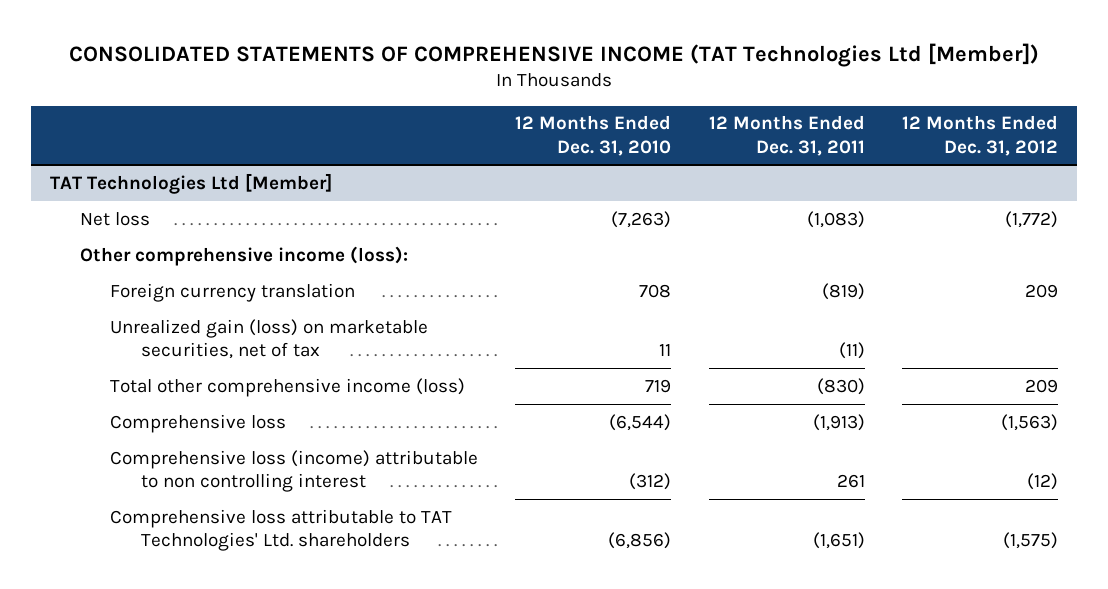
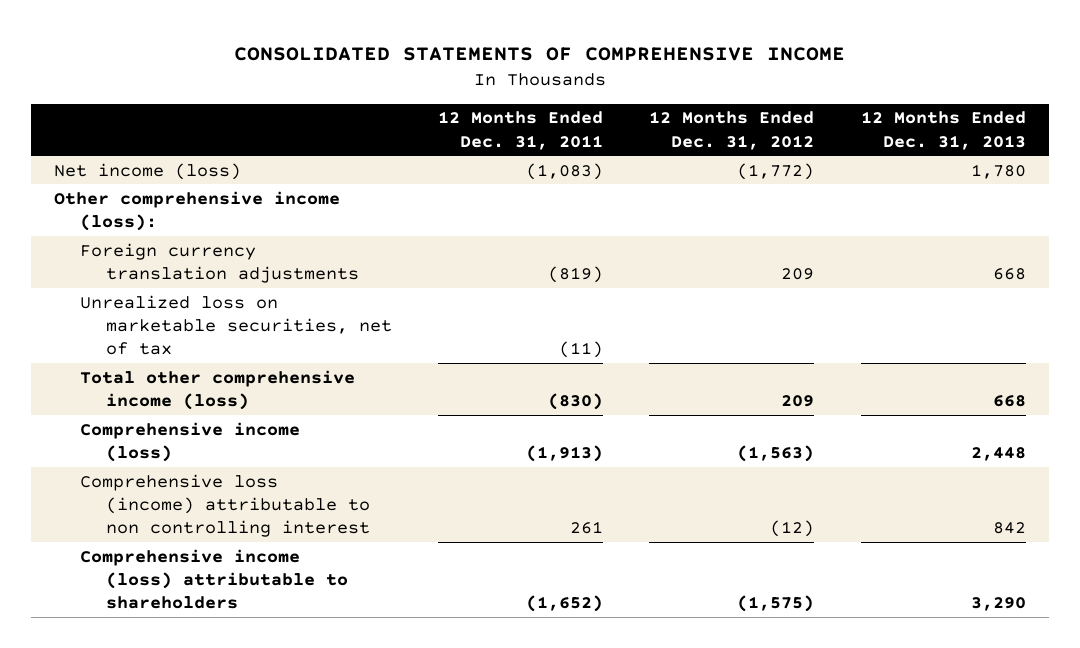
[68,42,1039,67] CONSOLIDATED STATEMENTS OF COMPREHENSIVE INCOME (TAT Technologies Ltd [Member]) -> [233,46,845,61] CONSOLIDATED STATEMENTS OF COMPREHENSIVE INCOME
[515,115,672,156] 12 Months Ended Dec. 31, 2010 -> none
none -> [860,111,1026,150] 12 Months Ended Dec. 31, 2013
[49,172,332,194] TAT Technologies Ltd [Member] -> none
[79,211,150,226] Net loss -> [54,162,242,180] Net income (loss)
[110,282,356,302] Foreign currency translation -> [80,242,359,284] Foreign currency translation adjustments
[110,318,429,359] Unrealized gain (loss) on marketable securities, net of tax -> [80,294,392,356] Unrealized loss on marketable securities, net of tax
[110,413,287,433] Comprehensive loss -> [80,421,301,463] Comprehensive income (loss)
[110,508,453,551] Comprehensive loss attributable to TAT Technologies' Ltd. shareholders -> [80,548,348,610] Comprehensive income (loss) attributable to shareholders
[812,531,865,549] (1,651) -> [526,595,604,613] (1,652)

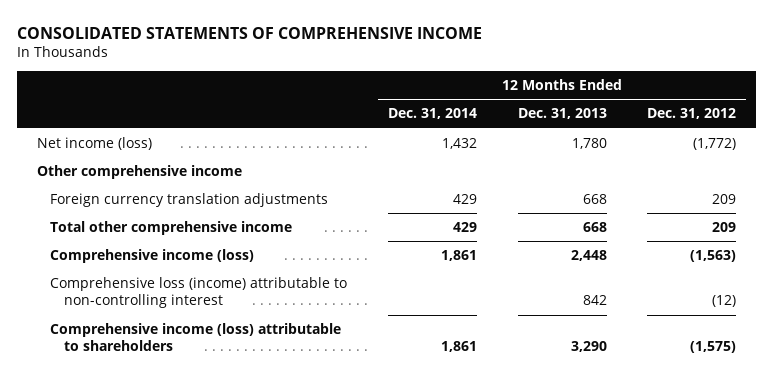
[438,111,604,150] 12 Months Ended Dec. 31, 2011 -> none
none -> [388,108,478,120] Dec. 31, 2014
[54,190,341,232] Other comprehensive income (loss): -> [37,164,243,179] Other comprehensive income
[80,294,392,356] Unrealized loss on marketable securities, net of tax -> none
[80,369,356,411] Total other comprehensive income (loss) -> [50,220,293,235] Total other comprehensive income
[80,473,370,538] Comprehensive loss (income) attributable to non controlling interest -> [50,276,348,309] Comprehensive loss (income) attributable to non-controlling interest

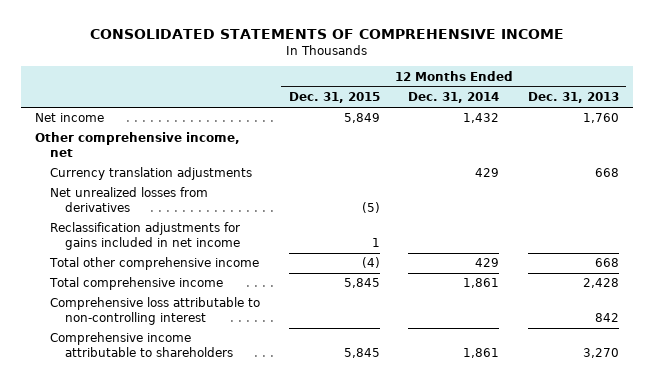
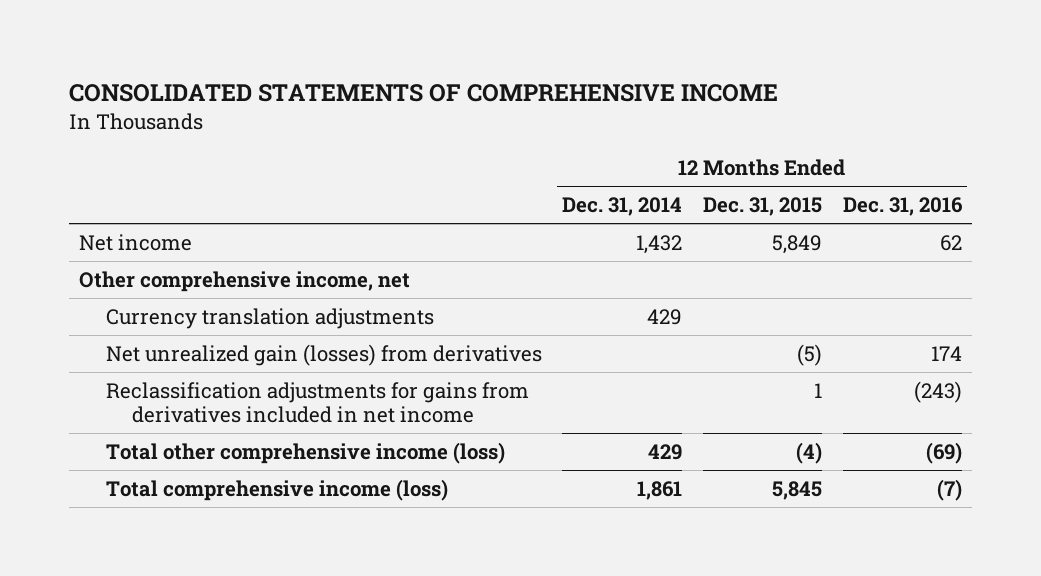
[528,92,620,104] Dec. 31, 2013 -> none
none -> [842,197,963,217] Dec. 31, 2016
[49,297,260,326] Comprehensive loss attributable to non-controlling interest -> none
[49,332,233,358] Comprehensive income attributable to shareholders -> none
[49,187,208,213] Net unrealized losses from derivatives -> [105,343,542,366] Net unrealized gain (losses) from derivatives
[49,222,240,251] Reclassification adjustments for gains included in net income -> [105,381,529,423] Reclassification adjustments for gains from derivatives included in net income
[48,257,259,271] Total other comprehensive income -> [105,441,505,464] Total other comprehensive income (loss)
[48,277,223,291] Total comprehensive income -> [105,478,448,501] Total comprehensive income (loss)

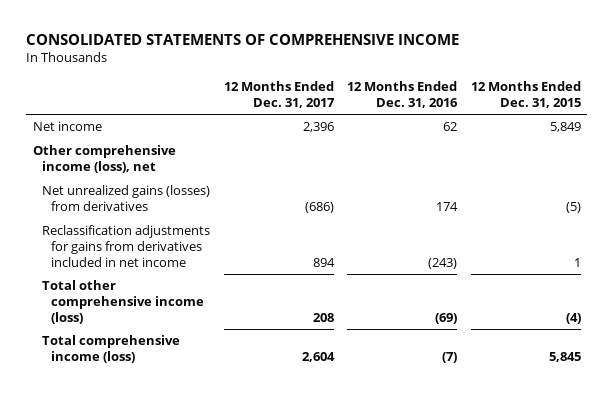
[562,197,683,217] Dec. 31, 2014 -> none
none -> [223,81,335,108] 12 Months Ended Dec. 31, 2017
[105,307,434,329] Currency translation adjustments -> none
[79,270,411,292] Other comprehensive income, net -> [32,145,176,174] Other comprehensive income (loss), net
[105,343,542,366] Net unrealized gain (losses) from derivatives -> [42,185,211,212] Net unrealized gains (losses) from derivatives

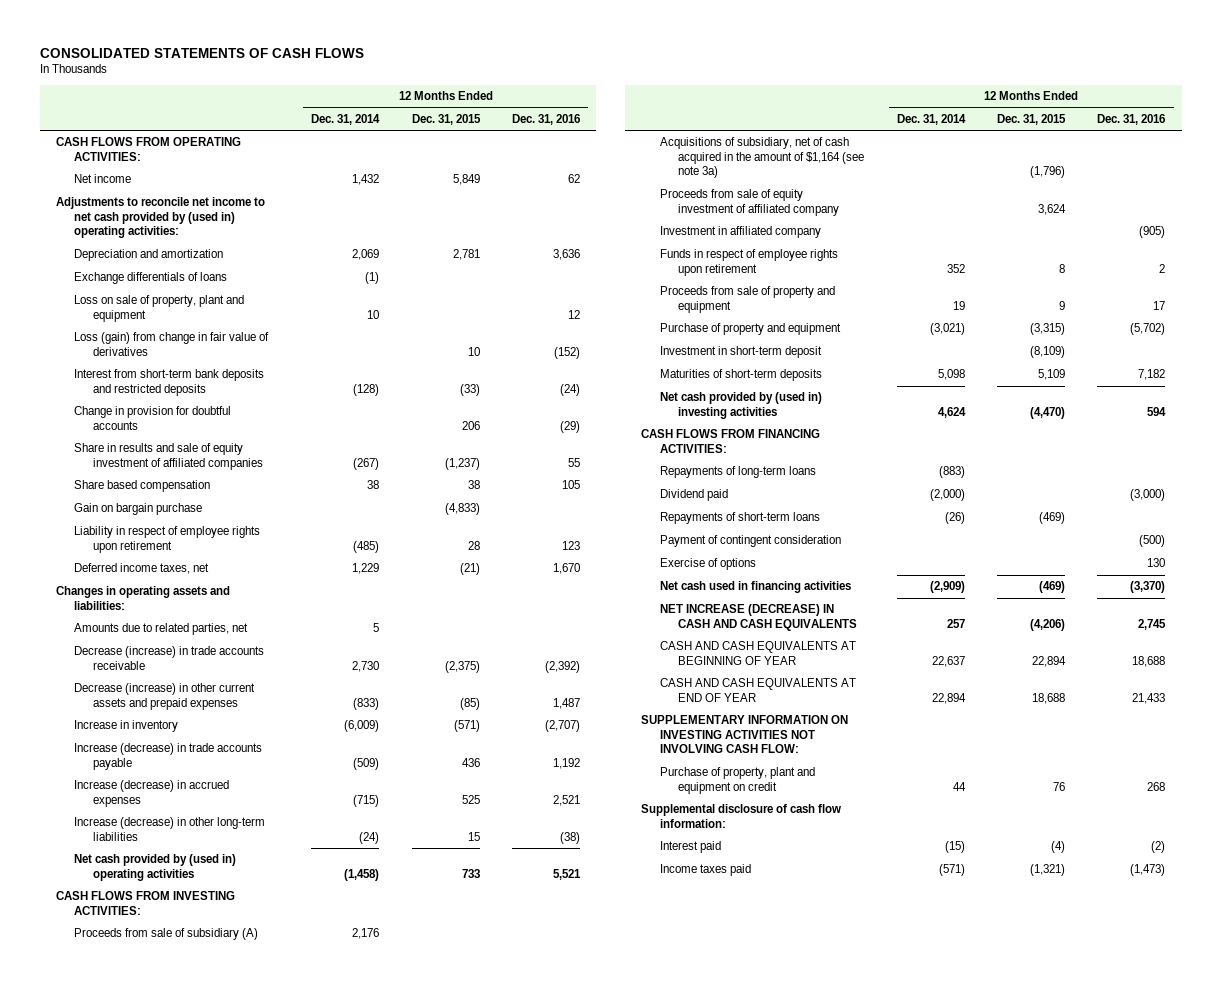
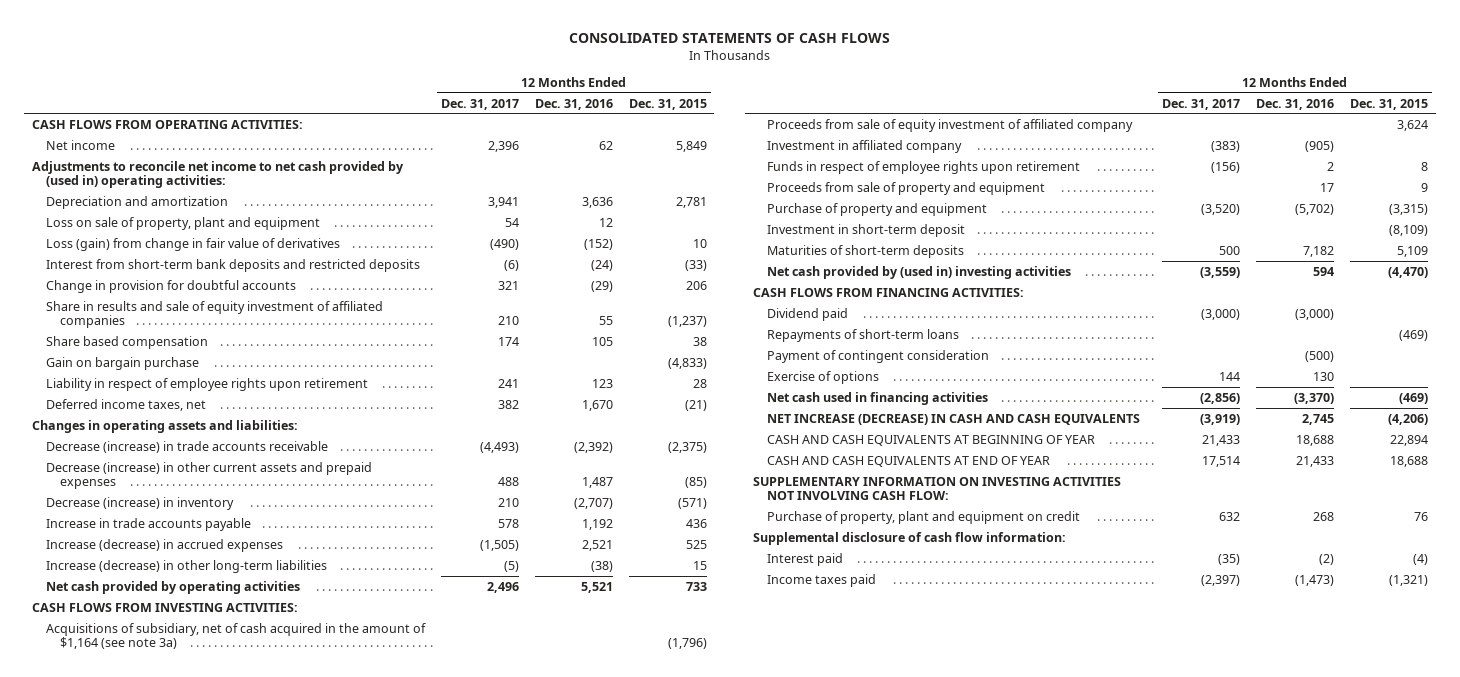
[311,114,381,126] Dec. 31, 2014 -> none
none -> [440,98,519,110] Dec. 31, 2017
[74,272,228,285] Exchange differentials of loans -> none
[74,623,249,636] Amounts due to related parties, net -> none
[74,720,179,733] Increase in inventory -> [46,496,235,510] Decrease (increase) in inventory
[74,743,263,770] Increase (decrease) in trade accounts payable -> [46,517,252,531] Increase in trade accounts payable
[74,854,237,881] Net cash provided by (used in) operating activities -> [46,580,301,594] Net cash provided by operating activities
[74,928,259,941] Proceeds from sale of subsidiary (A) -> none
[659,466,816,479] Repayments of long-term loans -> none

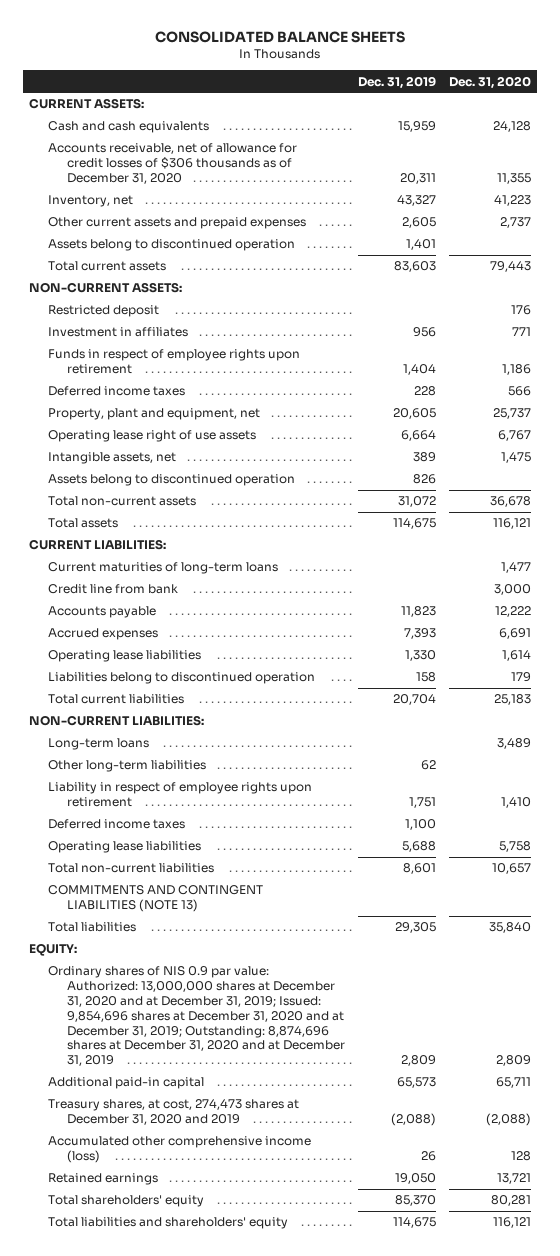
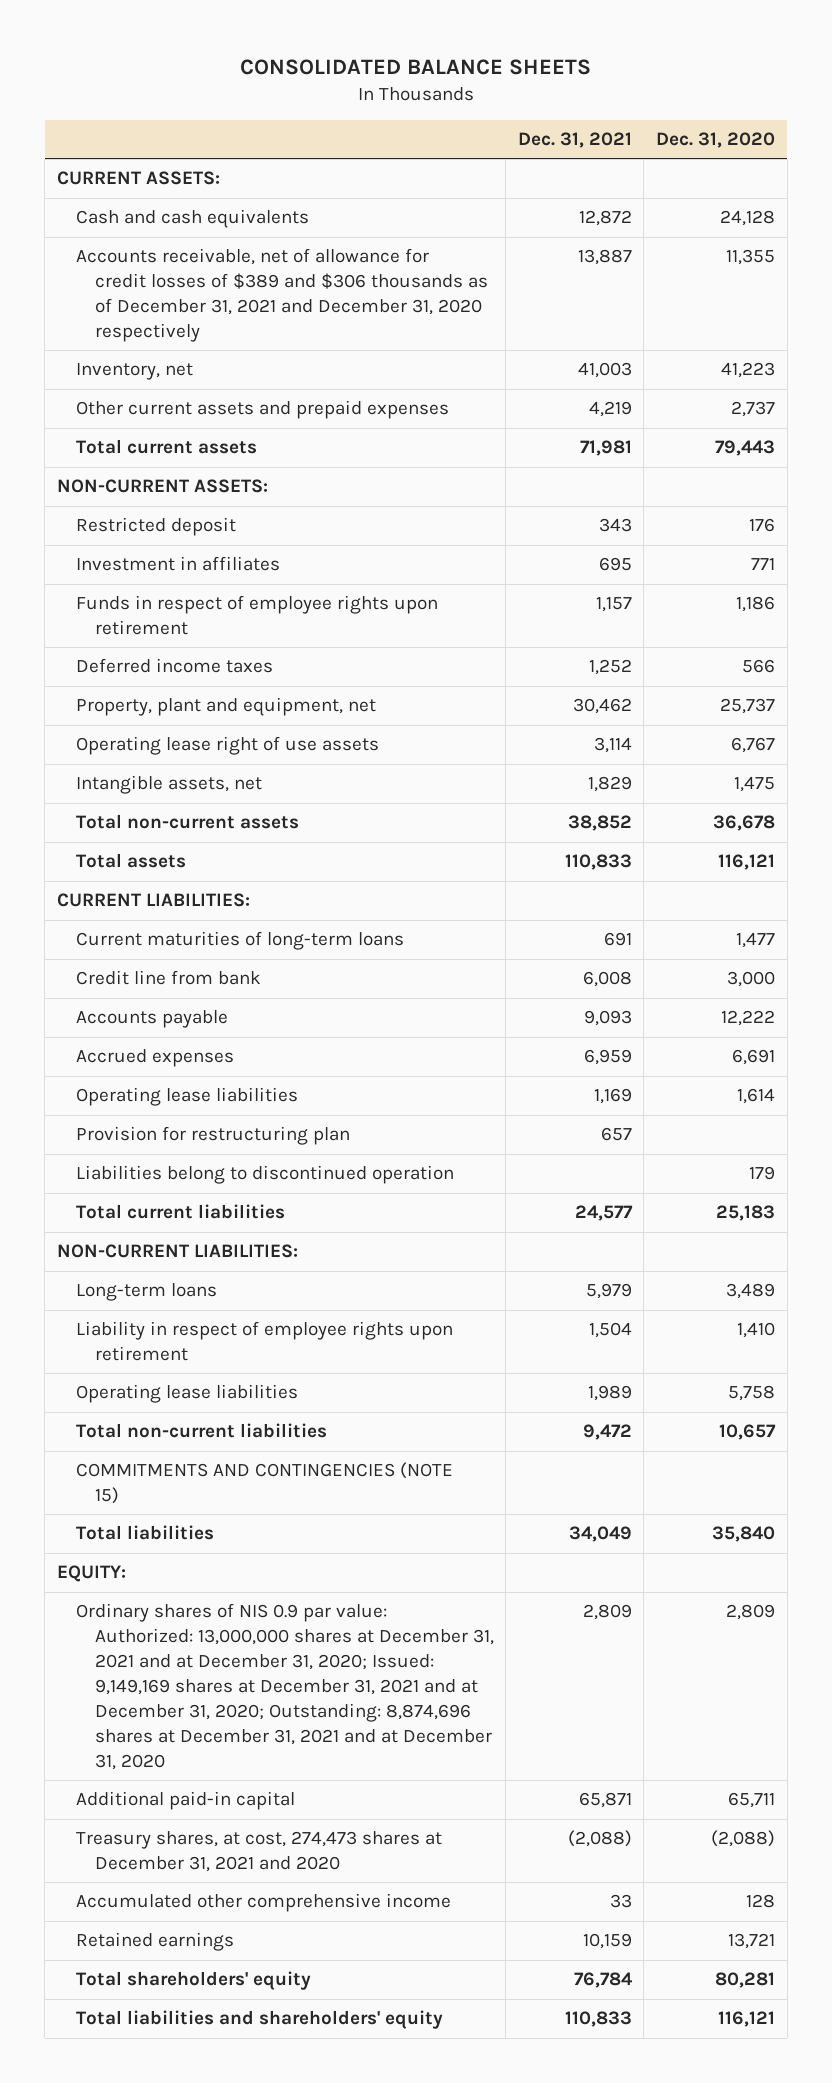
[357,75,436,89] Dec. 31, 2019 -> none
none -> [517,131,632,148] Dec. 31, 2021
[48,143,298,184] Accounts receivable, net of allowance for credit losses of $306 thousands as of December 31, 2020 -> [75,248,488,343] Accounts receivable, net of allowance for credit losses of $389 and $306 thousands as of December 31, 2021 and December 31, 2020 respectively
[48,239,296,252] Assets belong to discontinued operation -> none
[48,474,296,487] Assets belong to discontinued operation -> none
none -> [75,1126,350,1146] Provision for restructuring plan
[48,760,207,773] Other long-term liabilities -> none
[48,819,186,830] Deferred income taxes -> none
[48,885,264,913] COMMITMENTS AND CONTINGENT LIABILITIES (NOTE 13) -> [75,1462,453,1505] COMMITMENTS AND CONTINGENCIES (NOTE 15)
[48,966,346,1067] Ordinary shares of NIS 0.9 par value: Authorized: 13,000,000 shares at December 31, 2020 and at December 31, 2019; Issued: 9,854,696 shares at December 31, 2020 and at December 31, 2019; Outstanding: 8,874,696 shares at December 31, 2020 and at December 31, 2019 -> [75,1603,494,1770] Ordinary shares of NIS 0.9 par value: Authorized: 13,000,000 shares at December 31, 2021 and at December 31, 2020; Issued: 9,149,169 shares at December 31, 2021 and at December 31, 2020; Outstanding: 8,874,696 shares at December 31, 2021 and at December 31, 2020
[48,1099,300,1126] Treasury shares, at cost, 274,473 shares at December 31, 2020 and 2019 -> [75,1831,442,1873] Treasury shares, at cost, 274,473 shares at December 31, 2021 and 2020
[48,1136,312,1164] Accumulated other comprehensive income (loss) -> [75,1893,451,1913] Accumulated other comprehensive income

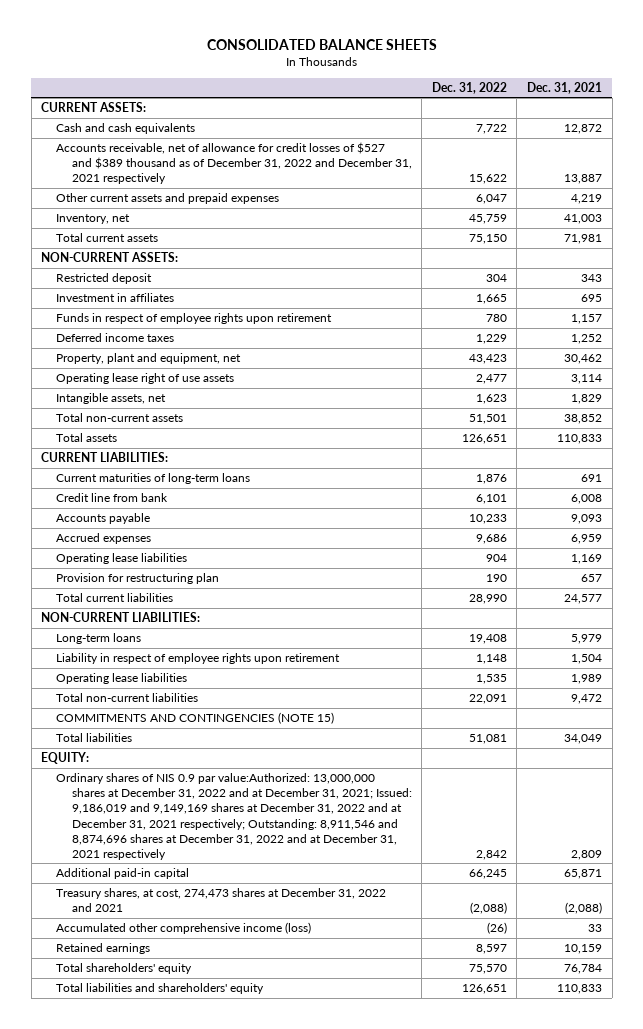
[655,131,775,148] Dec. 31, 2020 -> none
none -> [431,81,507,94] Dec. 31, 2022
[75,248,488,343] Accounts receivable, net of allowance for credit losses of $389 and $306 thousands as of December 31, 2021 and December 31, 2020 respectively -> [56,142,412,185] Accounts receivable, net of allowance for credit losses of $527 and $389 thousand as of December 31, 2022 and December 31, 2021 respectively
[75,363,193,381] Inventory, net -> [56,214,131,225] Inventory, net
[75,1165,454,1185] Liabilities belong to discontinued operation -> none
[75,1603,494,1770] Ordinary shares of NIS 0.9 par value: Authorized: 13,000,000 shares at December 31, 2021 and at December 31, 2020; Issued: 9,149,169 shares at December 31, 2021 and at December 31, 2020; Outstanding: 8,874,696 shares at December 31, 2021 and at December 31, 2020 -> [56,773,412,860] Ordinary shares of NIS 0.9 par value:Authorized: 13,000,000 shares at December 31, 2022 and at December 31, 2021; Issued: 9,186,019 and 9,149,169 shares at December 31, 2022 and at December 31, 2021 respectively; Outstanding: 8,911,546 and 8,874,696 shares at December 31, 2022 and at December 31, 2021 respectively
[75,1831,442,1873] Treasury shares, at cost, 274,473 shares at December 31, 2021 and 2020 -> [56,888,387,913] Treasury shares, at cost, 274,473 shares at December 31, 2022 and 2021
[75,1893,451,1913] Accumulated other comprehensive income -> [56,922,312,935] Accumulated other comprehensive income (loss)

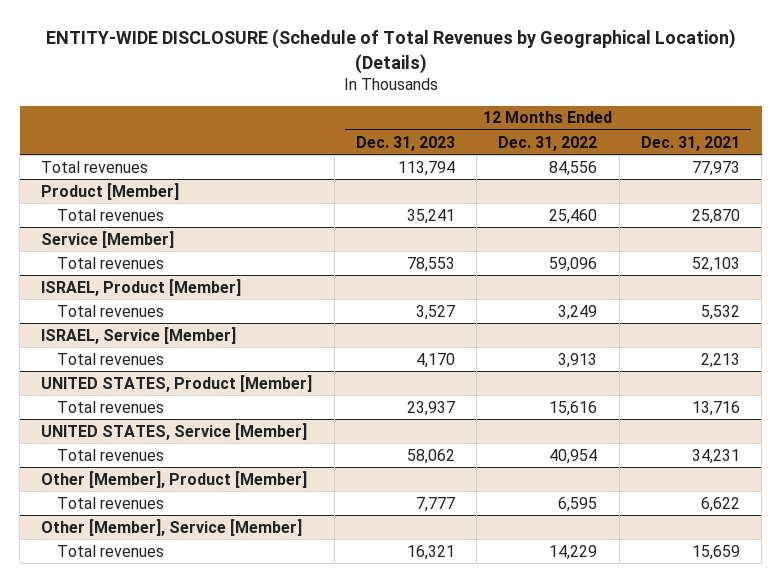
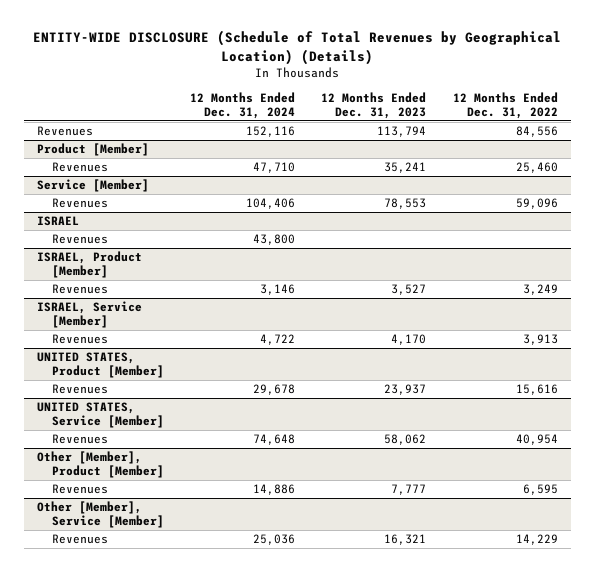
[640,135,740,151] Dec. 31, 2021 -> none
none -> [190,91,296,119] 12 Months Ended Dec. 31, 2024
[41,160,149,173] Total revenues -> [37,125,94,136] Revenues
[57,208,165,221] Total revenues -> [52,161,109,172] Revenues
[57,256,165,269] Total revenues -> [52,197,109,208] Revenues
none -> [37,215,80,226] ISRAEL
none -> [52,233,109,244] Revenues
[57,304,165,317] Total revenues -> [52,283,109,294] Revenues
[57,352,165,365] Total revenues -> [52,333,109,344] Revenues
[57,400,165,413] Total revenues -> [52,383,109,394] Revenues
[57,448,165,461] Total revenues -> [52,433,109,444] Revenues
[57,496,165,509] Total revenues -> [52,483,109,494] Revenues
[57,544,165,557] Total revenues -> [52,533,109,544] Revenues

